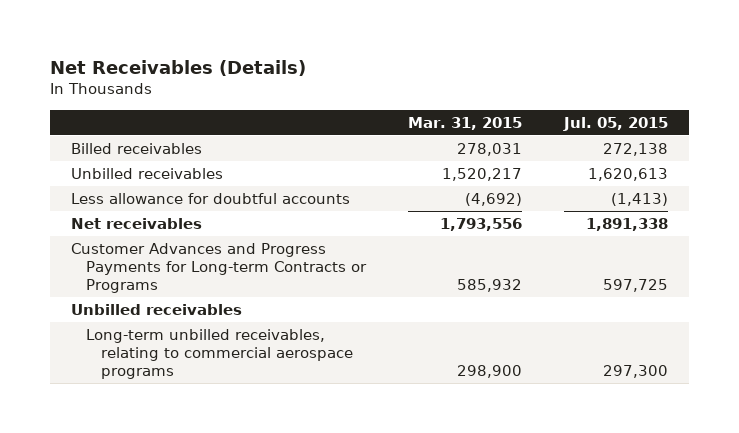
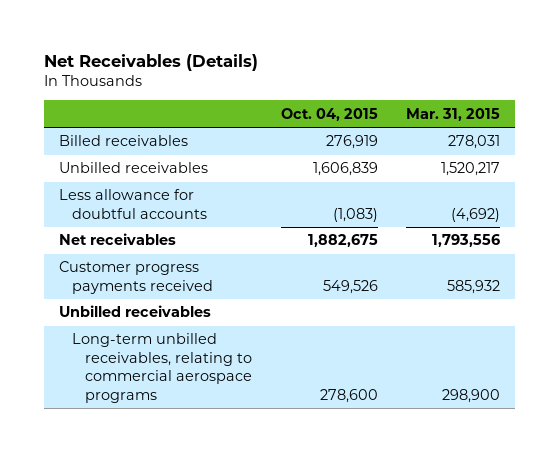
[562,116,668,131] Jul. 05, 2015 -> none
none -> [280,107,378,121] Oct. 04, 2015
[71,243,368,293] Customer Advances and Progress Payments for Long-term Contracts or Programs -> [58,261,213,294] Customer progress payments received

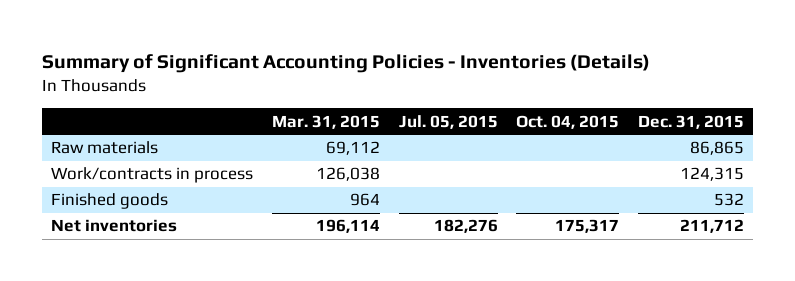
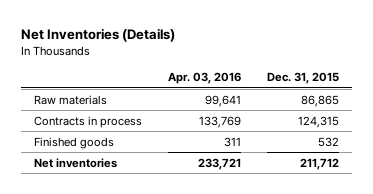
[41,54,650,74] Summary of Significant Accounting Policies - Inventories (Details) -> [21,28,176,43] Net Inventories (Details)
[271,114,380,129] Mar. 31, 2015 -> none
[398,114,498,129] Jul. 05, 2015 -> none
[516,114,620,129] Oct. 04, 2015 -> none
none -> [168,72,242,85] Apr. 03, 2016
[51,167,254,184] Work/contracts in process -> [34,115,143,128] Contracts in process

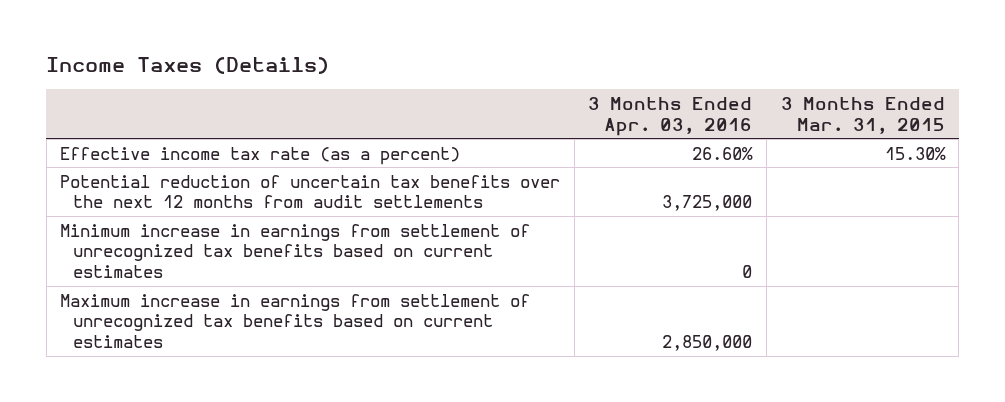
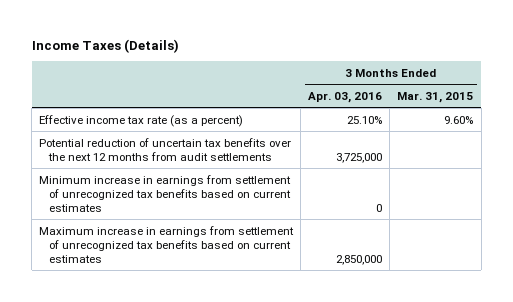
[692,146,754,160] 26.60% -> [347,115,383,124] 25.10%
[884,146,946,160] 15.30% -> [444,115,474,124] 9.60%

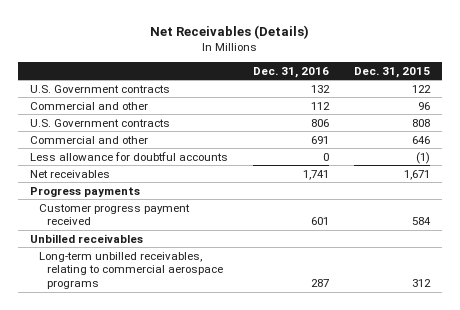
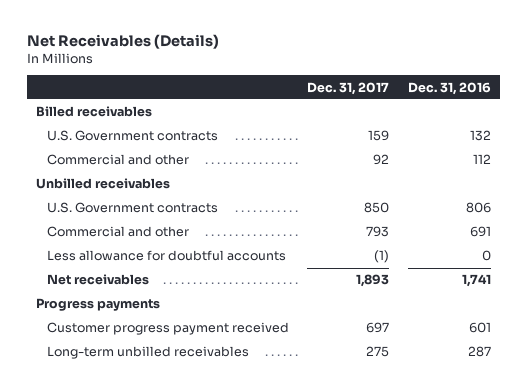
[353,66,430,78] Dec. 31, 2015 -> none
none -> [307,81,390,95] Dec. 31, 2017
none -> [36,106,153,118] Billed receivables
[30,233,144,243] Unbilled receivables -> [36,178,171,190] Unbilled receivables
[38,251,223,289] Long-term unbilled receivables, relating to commercial aerospace programs -> [46,346,249,360] Long-term unbilled receivables

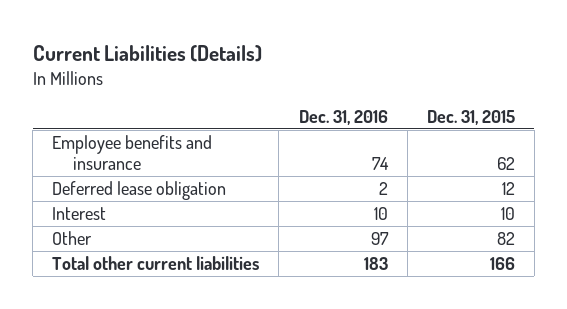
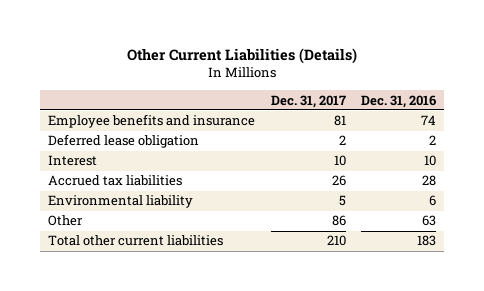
[32,44,262,62] Current Liabilities (Details) -> [127,47,358,64] Other Current Liabilities (Details)
[426,109,515,125] Dec. 31, 2015 -> none
none -> [270,94,346,108] Dec. 31, 2017
none -> [47,175,182,187] Accrued tax liabilities
none -> [47,195,193,209] Environmental liability
[370,232,389,246] 97 -> [422,215,437,227] 63

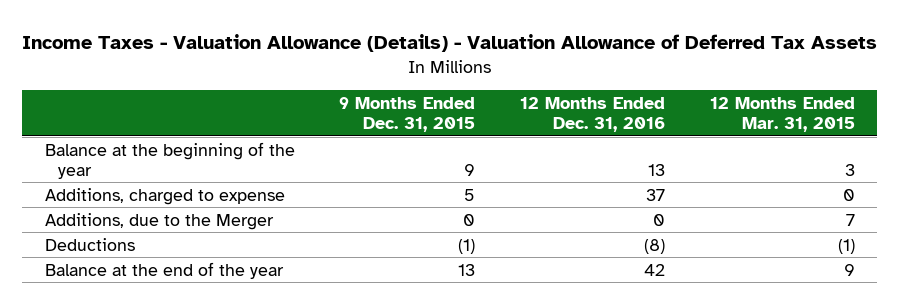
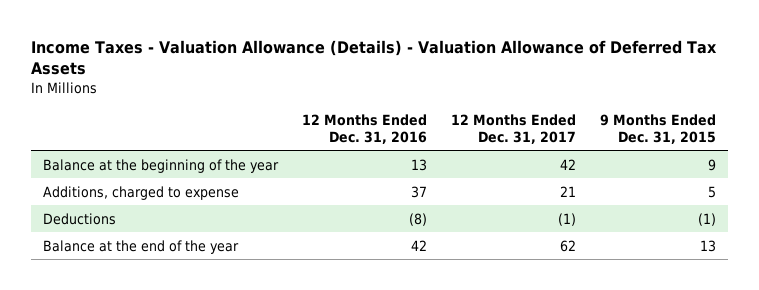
[710,96,856,132] 12 Months Ended Mar. 31, 2015 -> none
none -> [450,114,576,144] 12 Months Ended Dec. 31, 2017
[44,212,274,230] Additions, due to the Merger -> none

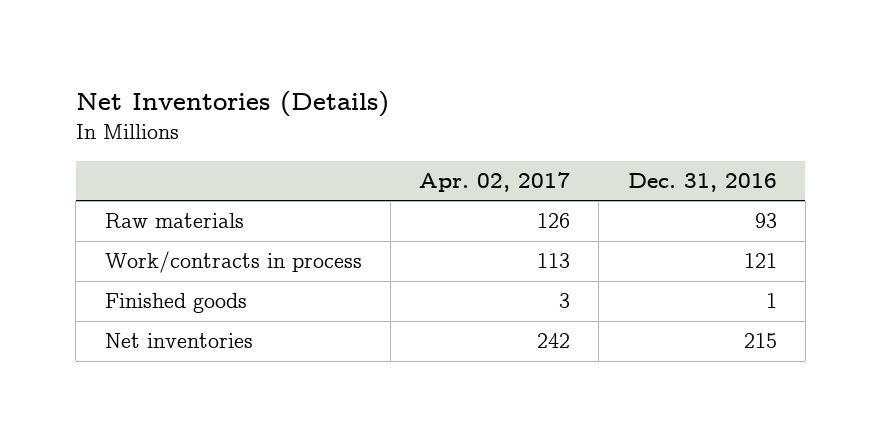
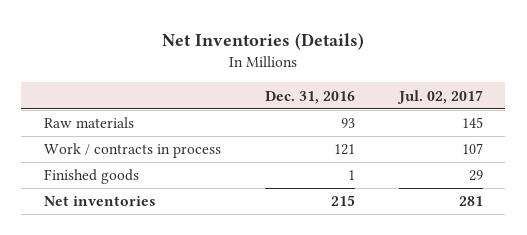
[419,171,571,192] Apr. 02, 2017 -> none
none -> [397,89,484,104] Jul. 02, 2017
[104,251,362,274] Work/contracts in process -> [43,143,221,159] Work / contracts in process

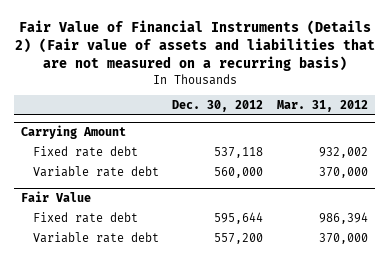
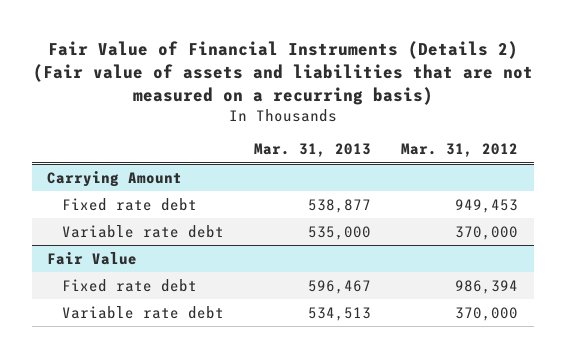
[172,99,264,112] Dec. 30, 2012 -> none
none -> [254,143,372,158] Mar. 31, 2013
[318,146,368,158] 932,002 -> [455,198,519,213] 949,453

